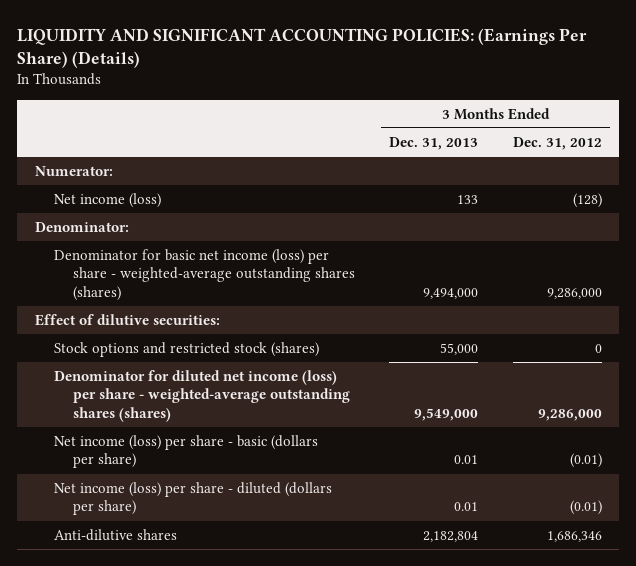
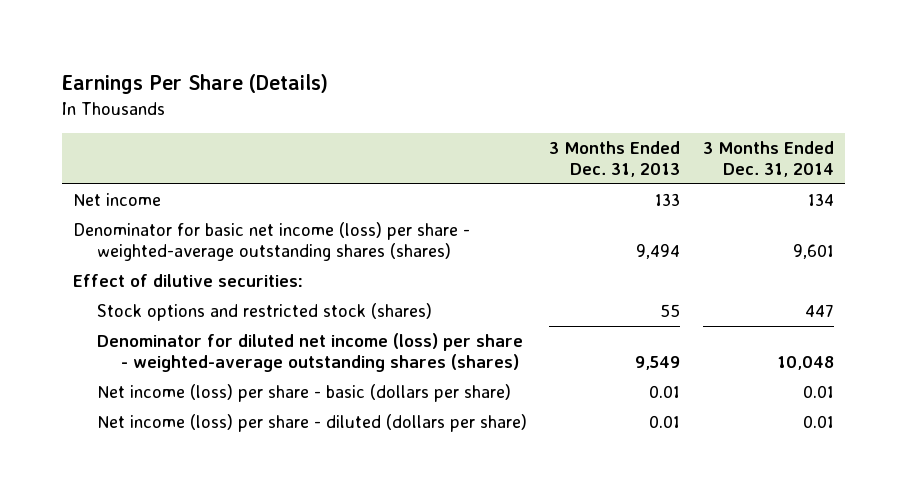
[17,27,588,69] LIQUIDITY AND SIGNIFICANT ACCOUNTING POLICIES: (Earnings Per Share) (Details) -> [62,74,329,95] Earnings Per Share (Details)
[512,137,602,151] Dec. 31, 2012 -> none
none -> [702,141,834,178] 3 Months Ended Dec. 31, 2014
[34,166,113,177] Numerator: -> none
[34,222,129,233] Denominator: -> none
[53,193,161,209] Net income (loss) -> [73,193,162,207] Net income
[423,287,479,299] 9,494,000 -> [636,244,681,260] 9,494
[440,343,479,356] 55,000 -> [660,304,681,318] 55
[414,407,479,421] 9,549,000 -> [635,356,681,371] 9,549
[53,529,177,542] Anti-dilutive shares -> none

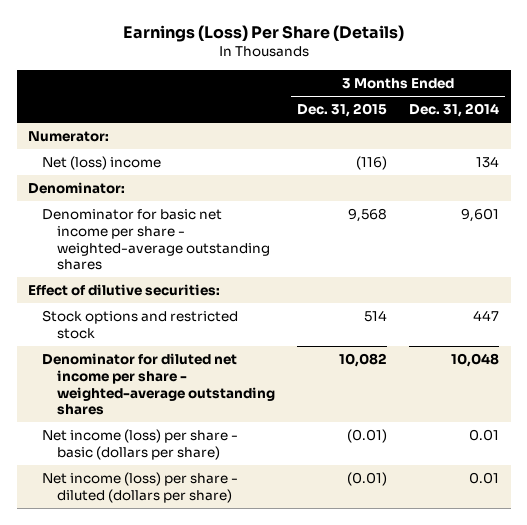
[62,74,329,95] Earnings Per Share (Details) -> [122,24,404,42] Earnings (Loss) Per Share (Details)
[549,141,681,178] 3 Months Ended Dec. 31, 2013 -> none
none -> [297,103,388,118] Dec. 31, 2015
none -> [27,130,109,142] Numerator:
[73,193,162,207] Net income -> [42,155,162,170] Net (loss) income
none -> [27,181,125,194] Denominator:
[73,222,471,262] Denominator for basic net income (loss) per share - weighted-average outstanding shares (shares) -> [42,208,270,271] Denominator for basic net income per share - weighted-average outstanding shares
[97,303,433,322] Stock options and restricted stock (shares) -> [42,309,239,339] Stock options and restricted stock
[97,333,524,373] Denominator for diluted net income (loss) per share - weighted-average outstanding shares (shares) -> [42,352,275,416] Denominator for diluted net income per share - weighted-average outstanding shares

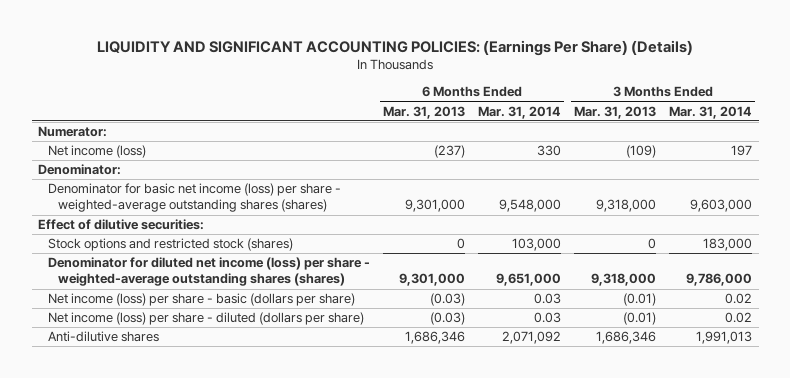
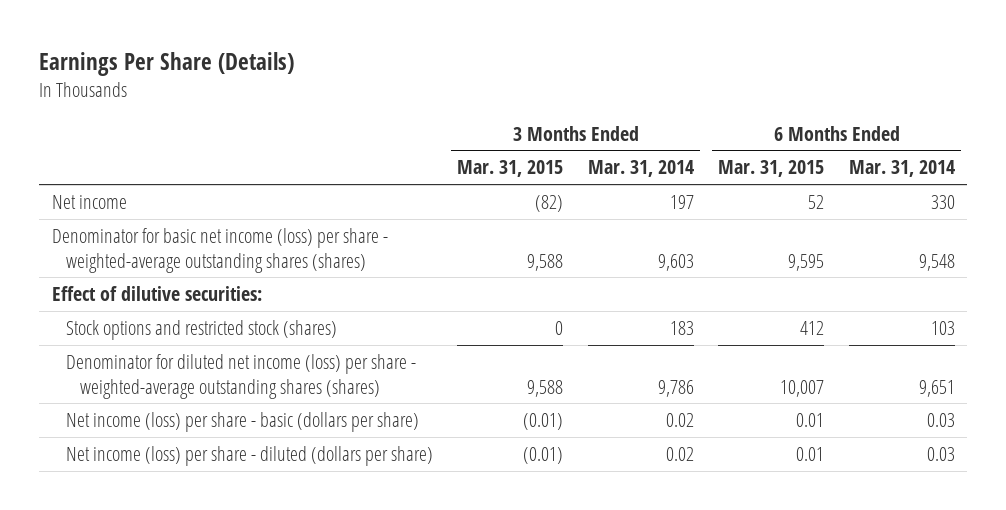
[97,39,694,56] LIQUIDITY AND SIGNIFICANT ACCOUNTING POLICIES: (Earnings Per Share) (Details) -> [39,52,295,77] Earnings Per Share (Details)
[383,105,466,119] Mar. 31, 2013 -> none
[574,105,657,119] Mar. 31, 2013 -> none
none -> [457,160,564,178] Mar. 31, 2015
none -> [718,160,825,178] Mar. 31, 2015
[38,126,108,138] Numerator: -> none
[38,164,122,176] Denominator: -> none
[48,145,147,159] Net income (loss) -> [51,194,127,209] Net income
[499,199,562,213] 9,548,000 -> [918,253,955,271] 9,548
[690,199,753,213] 9,603,000 -> [657,253,694,271] 9,603
[512,238,562,252] 103,000 -> [930,320,955,335] 103
[703,238,753,252] 183,000 -> [669,320,694,335] 183
[496,273,562,287] 9,651,000 -> [918,379,955,397] 9,651
[686,273,753,287] 9,786,000 -> [657,379,694,397] 9,786
[48,331,160,343] Anti-dilutive shares -> none

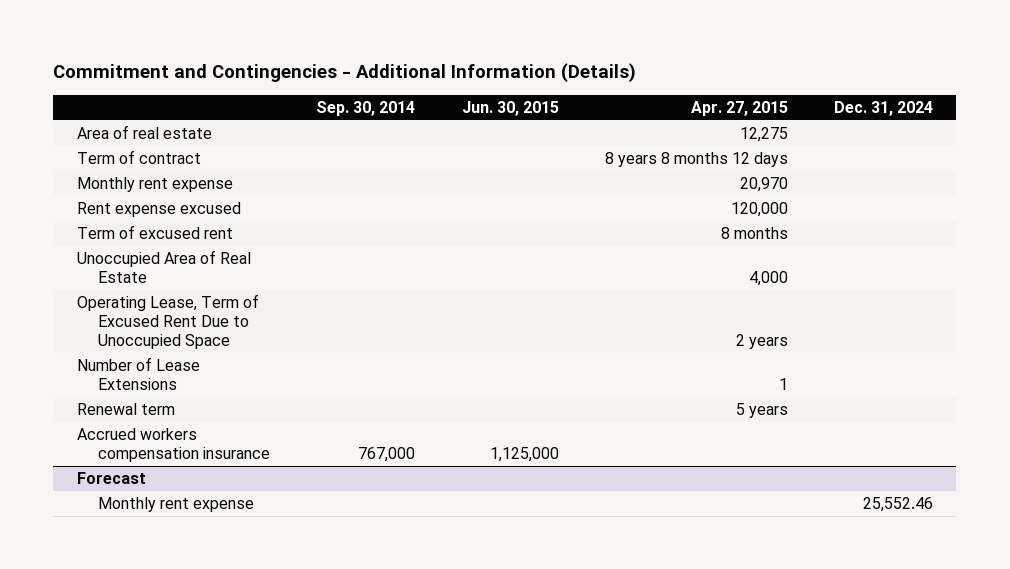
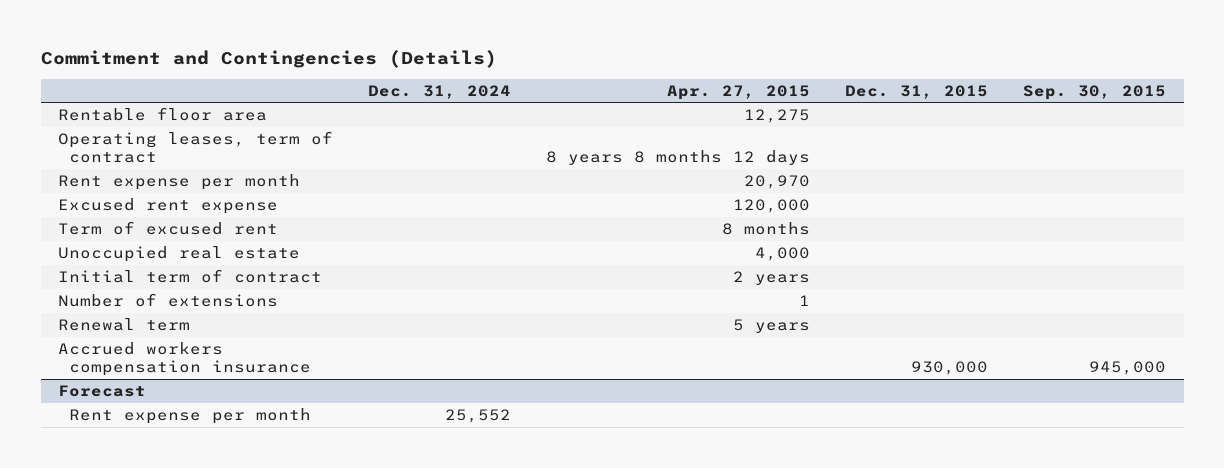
[53,63,637,83] Commitment and Contingencies - Additional Information (Details) -> [40,49,497,68] Commitment and Contingencies (Details)
[316,100,416,116] Sep. 30, 2014 -> none
[461,100,559,116] Jun. 30, 2015 -> none
none -> [845,84,989,99] Dec. 31, 2015
none -> [1023,84,1167,100] Sep. 30, 2015
[76,125,212,140] Area of real estate -> [58,107,268,122] Rentable floor area
[76,150,201,165] Term of contract -> [58,131,334,164] Operating leases, term of contract
[76,177,233,193] Monthly rent expense -> [58,174,301,191] Rent expense per month
[76,202,241,218] Rent expense excused -> [58,198,279,215] Excused rent expense
[76,250,251,284] Unoccupied Area of Real Estate -> [58,246,301,263] Unoccupied real estate
[76,294,259,350] Operating Lease, Term of Excused Rent Due to Unoccupied Space -> [58,269,323,284] Initial term of contract
[76,357,200,391] Number of Lease Extensions -> [58,293,279,308] Number of extensions
[97,497,254,513] Monthly rent expense -> [68,408,311,425] Rent expense per month
[863,497,934,513] 25,552.46 -> [445,409,512,424] 25,552

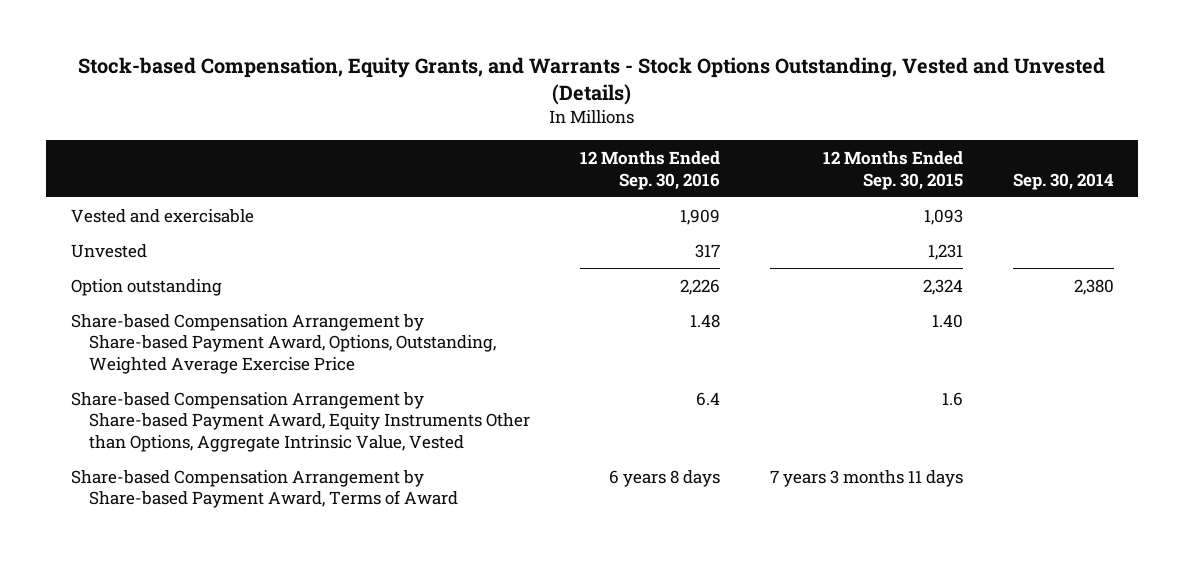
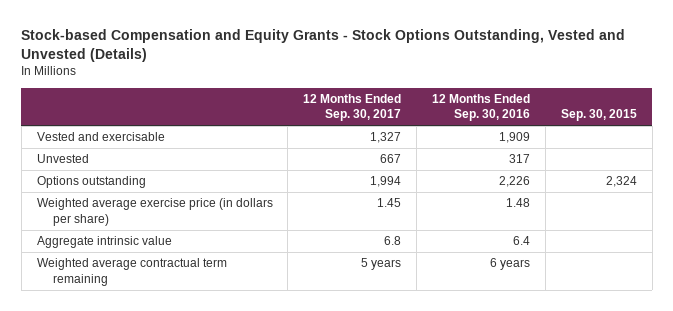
[78,57,1106,105] Stock-based Compensation, Equity Grants, and Warrants - Stock Options Outstanding, Vested and Unvested (Details) -> [21,29,626,62] Stock-based Compensation and Equity Grants - Stock Options Outstanding, Vested and Unvested (Details)
[822,151,963,190] 12 Months Ended Sep. 30, 2015 -> none
[1012,172,1114,190] Sep. 30, 2014 -> none
none -> [303,93,402,122] 12 Months Ended Sep. 30, 2017
none -> [560,109,637,122] Sep. 30, 2015
[71,469,459,509] Share-based Compensation Arrangement by Share-based Payment Award, Terms of Award -> none
[71,278,223,296] Option outstanding -> [36,176,146,189] Options outstanding
[71,313,497,375] Share-based Compensation Arrangement by Share-based Payment Award, Options, Outstanding, Weighted Average Exercise Price -> [36,198,273,226] Weighted average exercise price (in dollars per share)
[71,391,531,453] Share-based Compensation Arrangement by Share-based Payment Award, Equity Instruments Other than Options, Aggregate Intrinsic Value, Vested -> [36,236,172,249] Aggregate intrinsic value
none -> [36,258,227,286] Weighted average contractual term remaining

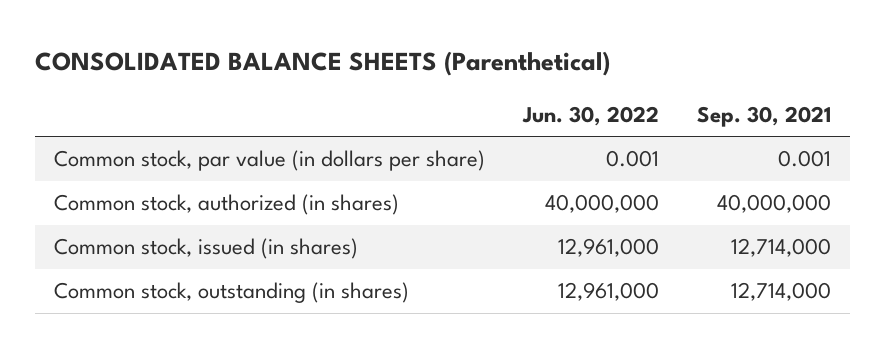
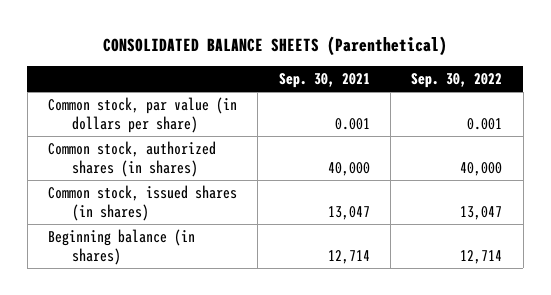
[522,105,660,126] Jun. 30, 2022 -> none
none -> [411,73,503,89] Sep. 30, 2022
[53,194,399,216] Common stock, authorized (in shares) -> [48,140,217,177] Common stock, authorized shares (in shares)
[717,194,832,214] 40,000,000 -> [327,161,370,176] 40,000
[53,238,358,260] Common stock, issued (in shares) -> [48,184,238,221] Common stock, issued shares (in shares)
[731,238,832,258] 12,714,000 -> [327,205,370,220] 13,047
[53,282,409,304] Common stock, outstanding (in shares) -> [48,228,196,265] Beginning balance (in shares)
[731,282,832,302] 12,714,000 -> [327,249,370,264] 12,714

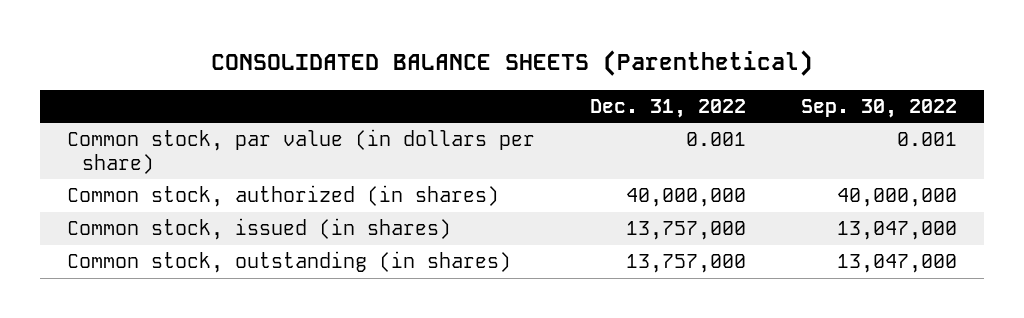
[278,73,370,89] Sep. 30, 2021 -> none
none -> [589,98,746,118] Dec. 31, 2022
[48,140,217,177] Common stock, authorized shares (in shares) -> [67,185,500,208] Common stock, authorized (in shares)
[460,161,503,176] 40,000 -> [836,188,957,208] 40,000,000
[48,184,238,221] Common stock, issued shares (in shares) -> [67,218,452,241] Common stock, issued (in shares)
[460,205,503,220] 13,047 -> [836,221,957,241] 13,047,000
[48,228,196,265] Beginning balance (in shares) -> [67,251,512,274] Common stock, outstanding (in shares)
[460,249,503,264] 12,714 -> [836,254,957,274] 13,047,000

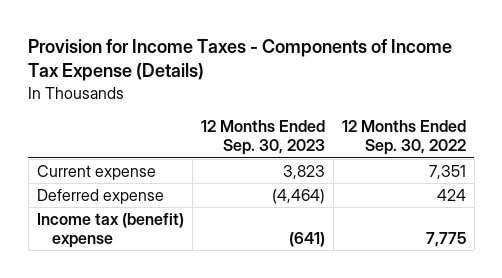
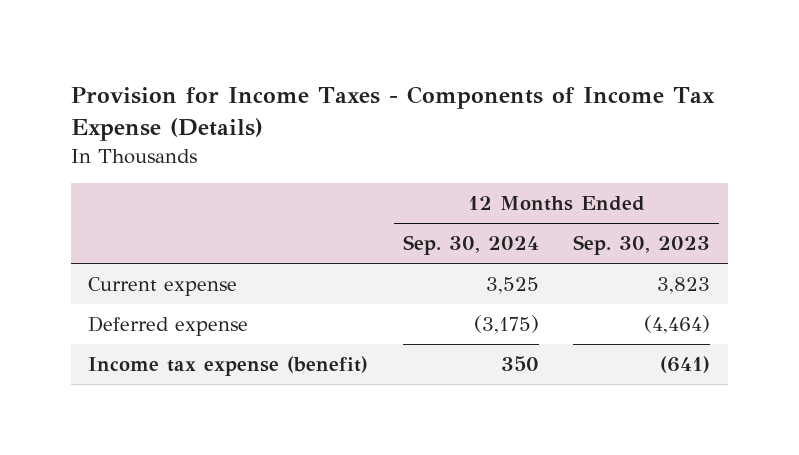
[341,120,466,156] 12 Months Ended Sep. 30, 2022 -> none
none -> [402,235,539,256] Sep. 30, 2024
[36,212,184,248] Income tax (benefit) expense -> [88,356,369,377] Income tax expense (benefit)

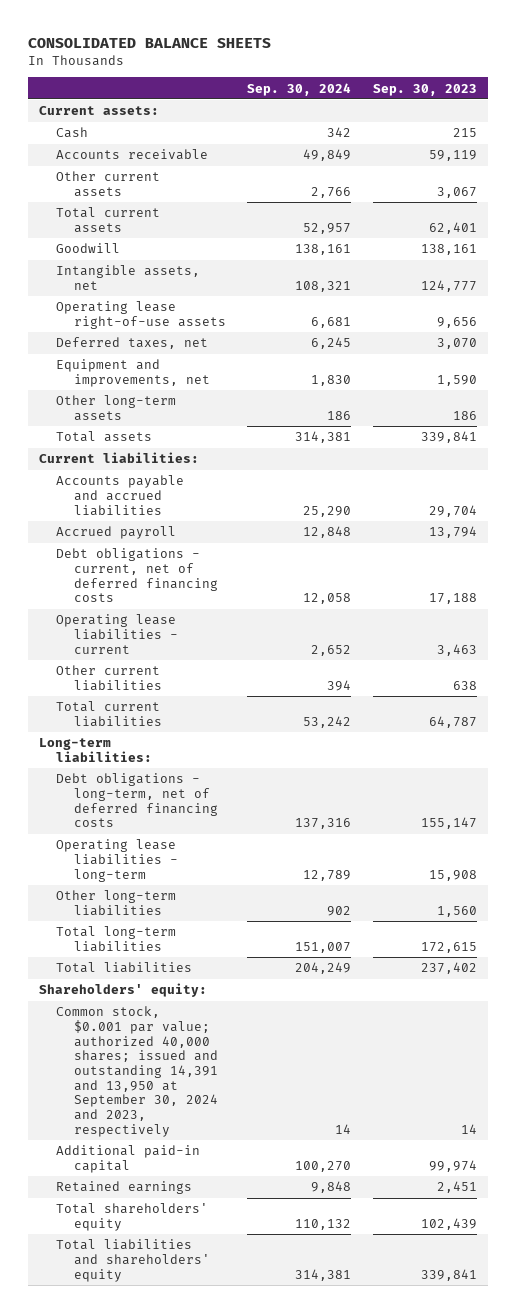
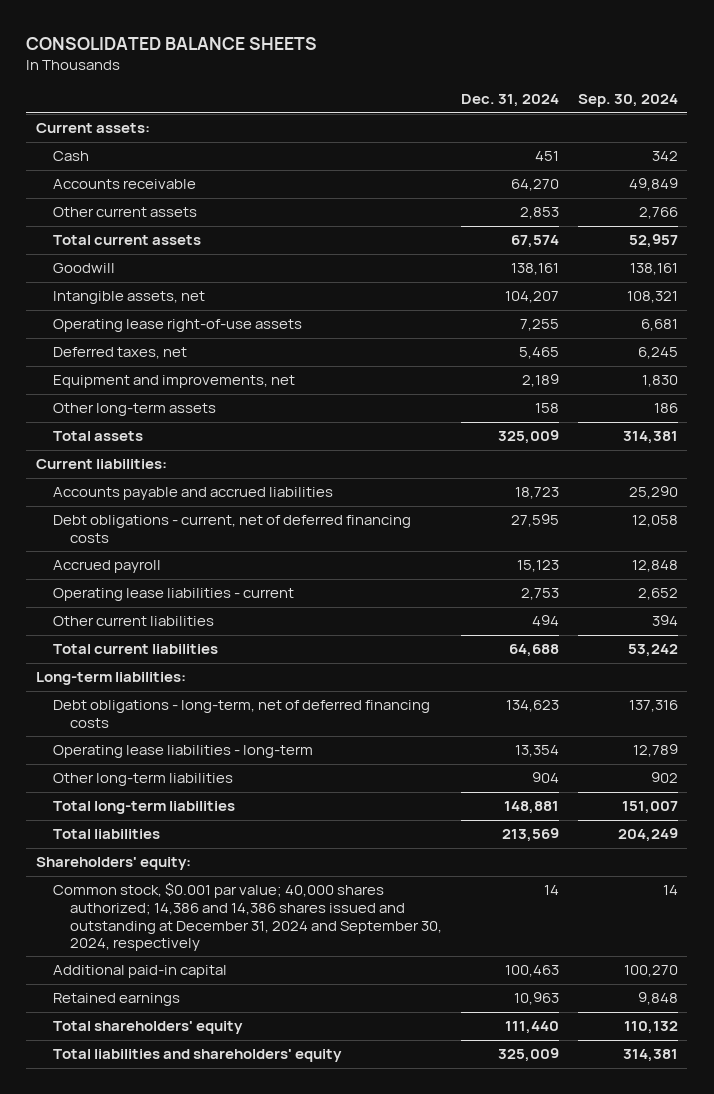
[373,83,478,96] Sep. 30, 2023 -> none
none -> [460,94,559,108] Dec. 31, 2024
[56,526,177,540] Accrued payroll -> [52,560,161,574] Accrued payroll
[56,1006,218,1137] Common stock, $0.001 par value; authorized 40,000 shares; issued and outstanding 14,391 and 13,950 at September 30, 2024 and 2023, respectively -> [52,882,442,952] Common stock, $0.001 par value; 40,000 shares authorized; 14,386 and 14,386 shares issued and outstanding at December 31, 2024 and September 30, 2024, respectively

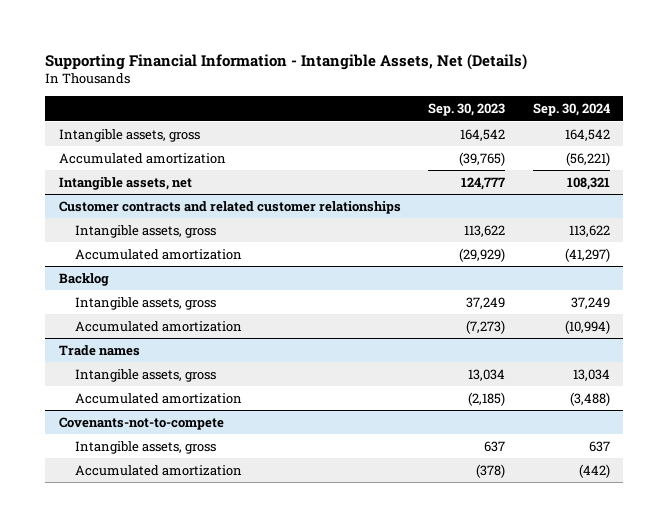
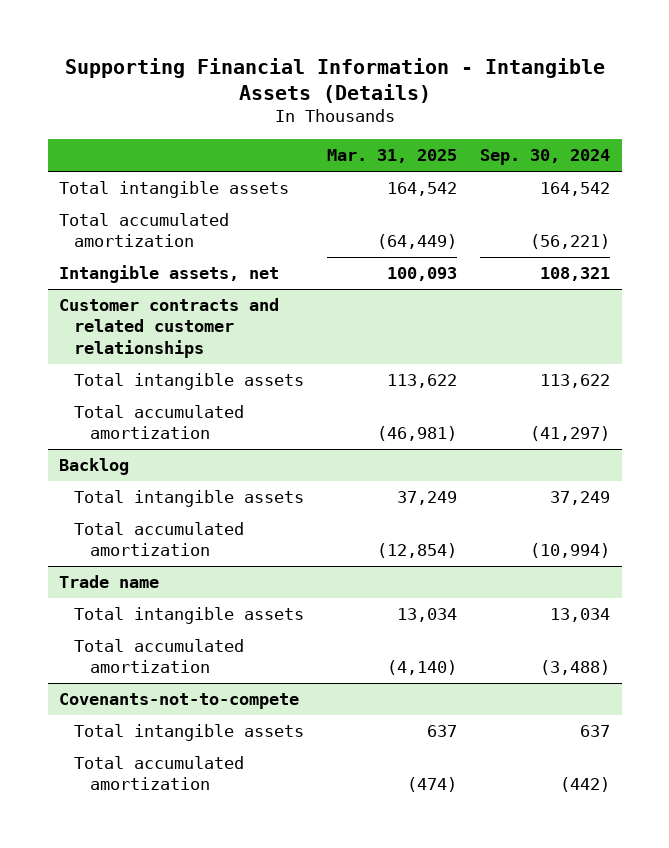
[45,53,528,70] Supporting Financial Information - Intangible Assets, Net (Details) -> [64,57,605,103] Supporting Financial Information - Intangible Assets (Details)
[428,103,506,117] Sep. 30, 2023 -> none
none -> [327,149,458,164] Mar. 31, 2025
[58,128,200,142] Intangible assets, gross -> [59,181,290,199] Total intangible assets
[58,152,226,164] Accumulated amortization -> [59,213,230,248] Total accumulated amortization
[75,224,217,238] Intangible assets, gross -> [74,373,305,391] Total intangible assets
[75,248,243,260] Accumulated amortization -> [74,405,245,440] Total accumulated amortization
[75,296,217,310] Intangible assets, gross -> [74,490,305,508] Total intangible assets
[75,320,243,332] Accumulated amortization -> [74,522,245,557] Total accumulated amortization
[58,344,140,356] Trade names -> [59,575,160,589] Trade name
[75,368,217,382] Intangible assets, gross -> [74,607,305,625] Total intangible assets
[75,392,243,404] Accumulated amortization -> [74,639,245,674] Total accumulated amortization
[75,440,217,454] Intangible assets, gross -> [74,724,305,742] Total intangible assets
[75,464,243,476] Accumulated amortization -> [74,756,245,791] Total accumulated amortization

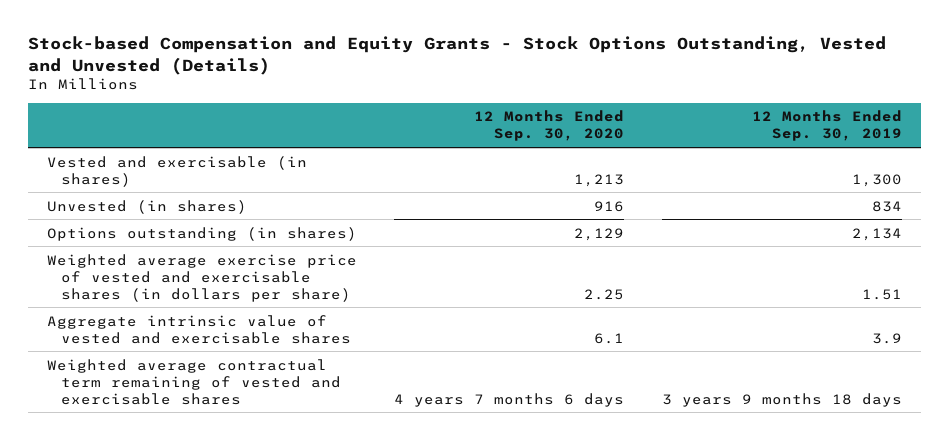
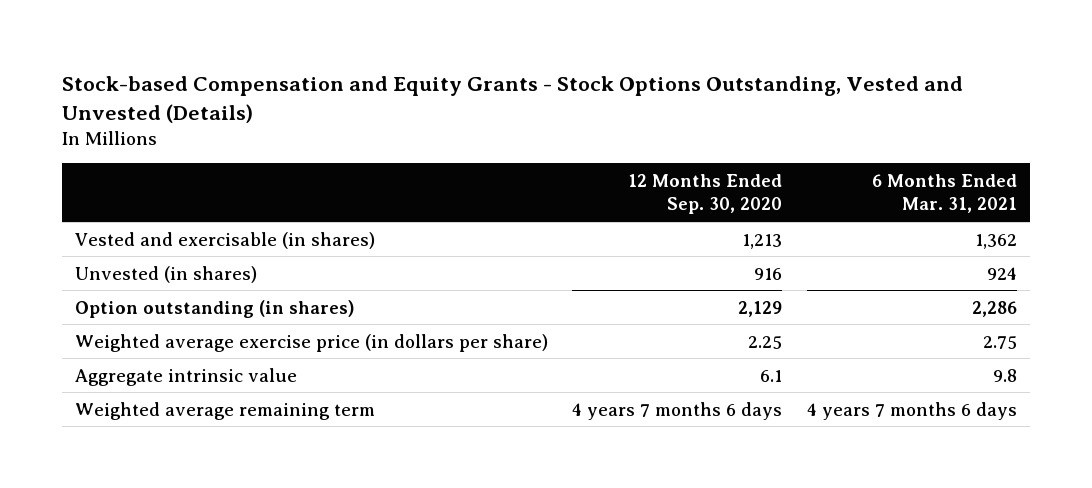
[751,110,902,142] 12 Months Ended Sep. 30, 2019 -> none
none -> [872,173,1018,214] 6 Months Ended Mar. 31, 2021
[46,226,357,241] Options outstanding (in shares) -> [74,299,355,318] Option outstanding (in shares)
[46,253,357,302] Weighted average exercise price of vested and exercisable shares (in dollars per share) -> [74,333,548,352] Weighted average exercise price (in dollars per share)
[46,314,351,344] Aggregate intrinsic value of vested and exercisable shares -> [74,367,297,386] Aggregate intrinsic value
[46,358,341,405] Weighted average contractual term remaining of vested and exercisable shares -> [74,401,375,420] Weighted average remaining term

